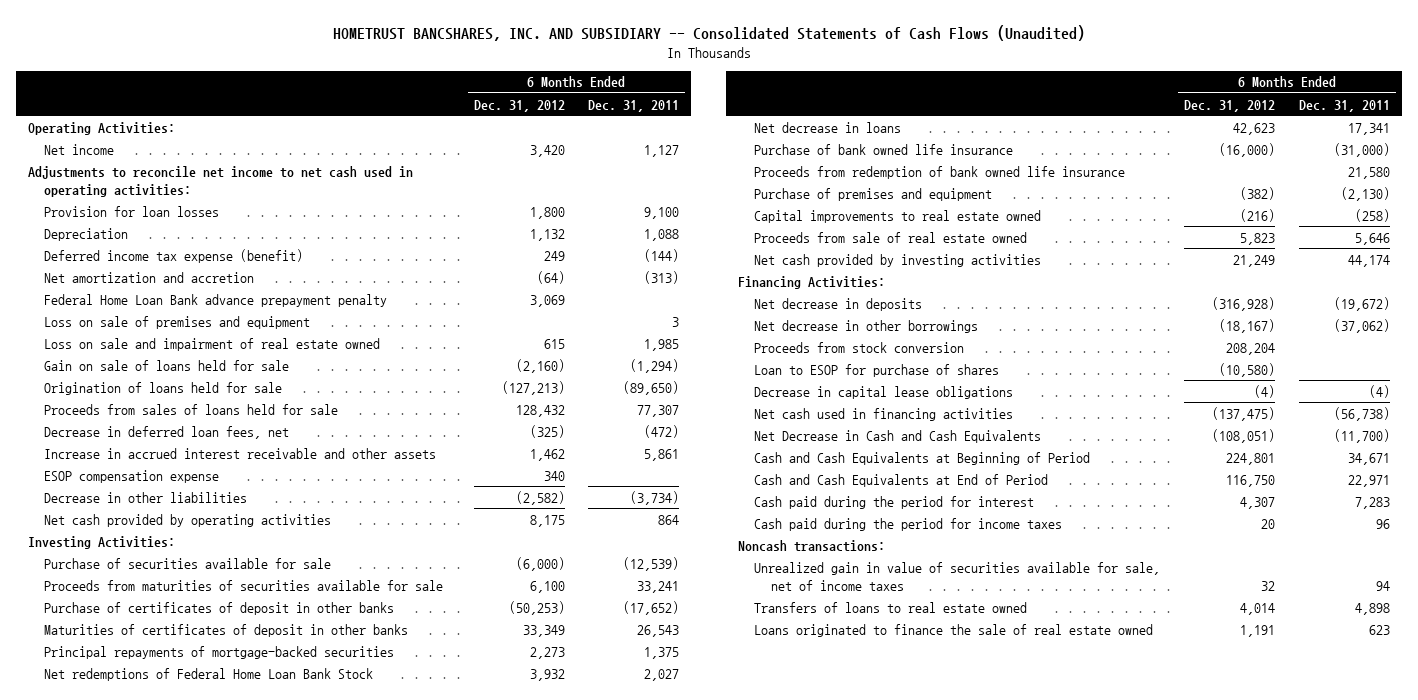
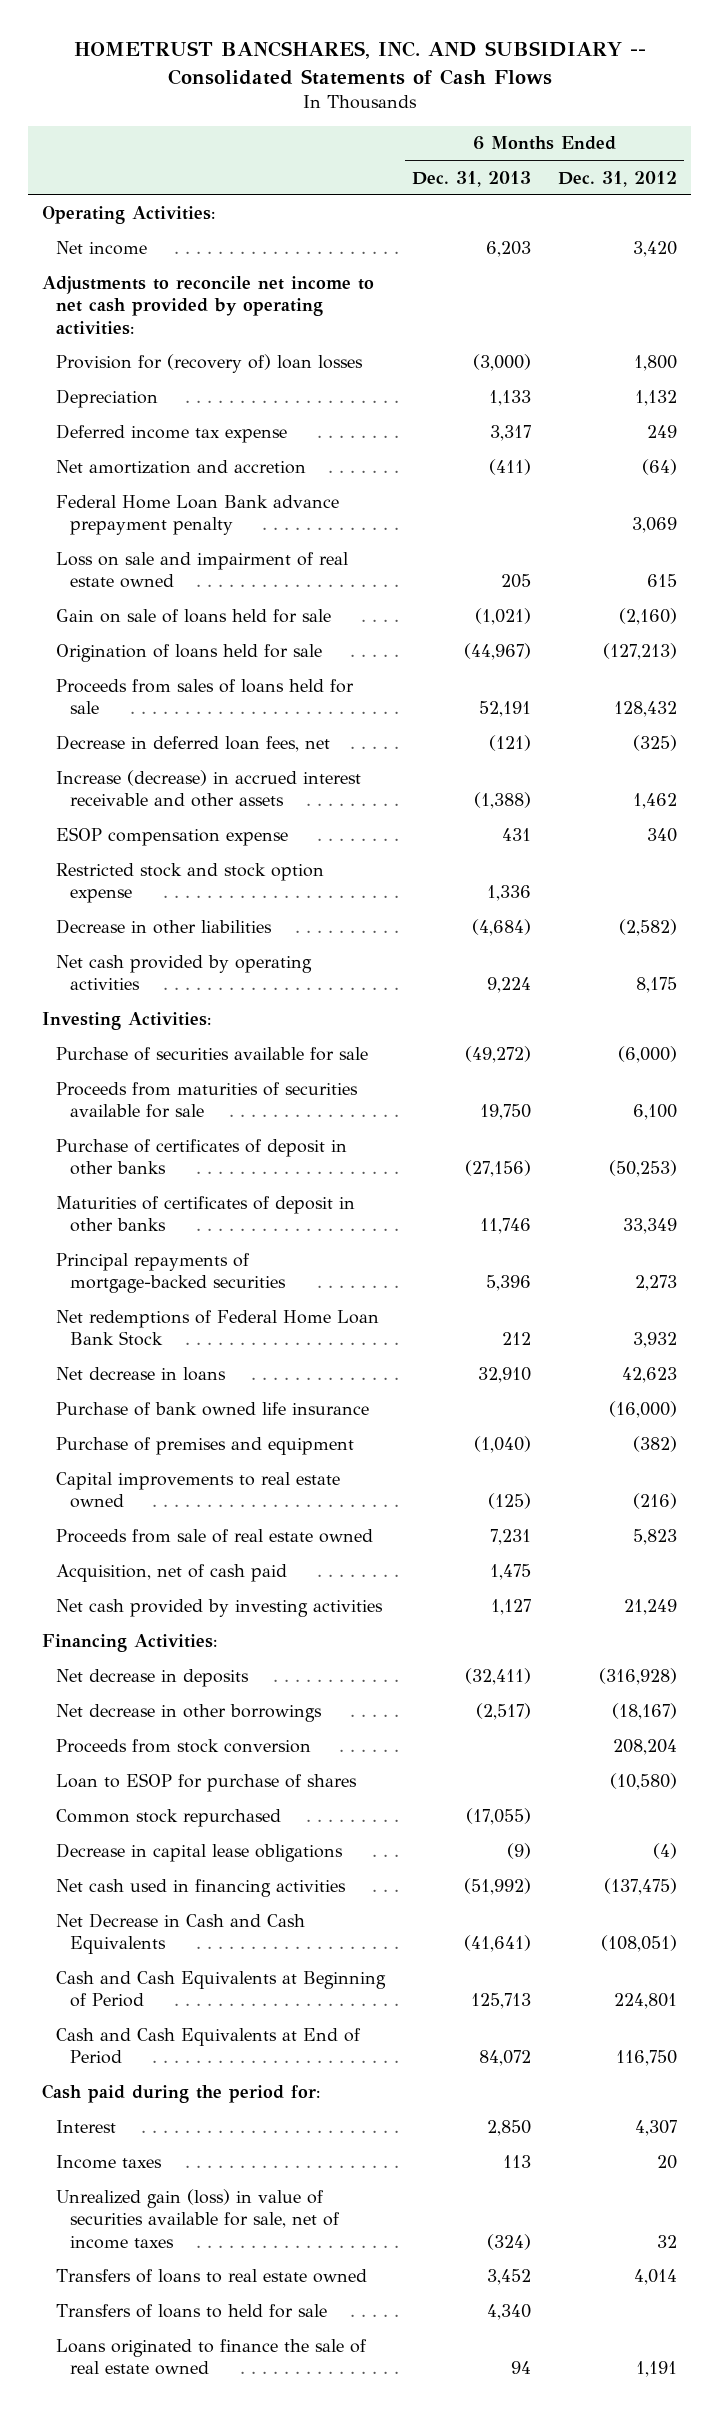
[332,24,1085,41] HOMETRUST BANCSHARES, INC. AND SUBSIDIARY -- Consolidated Statements of Cash Flows (Unaudited) -> [73,41,646,85] HOMETRUST BANCSHARES, INC. AND SUBSIDIARY -- Consolidated Statements of Cash Flows
[588,99,680,112] Dec. 31, 2011 -> none
none -> [412,170,532,187] Dec. 31, 2013
[27,165,413,197] Adjustments to reconcile net income to net cash used in operating activities: -> [41,276,374,335] Adjustments to reconcile net income to net cash provided by operating activities:
[43,205,219,217] Provision for loan losses -> [55,354,363,374] Provision for (recovery of) loan losses
[43,248,303,263] Deferred income tax expense (benefit) -> [55,424,287,444] Deferred income tax expense
[43,315,310,329] Loss on sale of premises and equipment -> none
[43,447,436,459] Increase in accrued interest receivable and other assets -> [55,770,361,808] Increase (decrease) in accrued interest receivable and other assets
none -> [55,863,324,904] Restricted stock and stock option expense
[754,165,1126,179] Proceeds from redemption of bank owned life insurance -> none
none -> [55,1564,287,1583] Acquisition, net of cash paid
none -> [55,1809,281,1828] Common stock repurchased
[738,539,886,552] Noncash transactions: -> none
none -> [41,2084,320,2104] Cash paid during the period for:
[754,495,1035,509] Cash paid during the period for interest -> [55,2120,116,2134] Interest
[754,517,1063,531] Cash paid during the period for income taxes -> [55,2155,162,2170] Income taxes
[754,561,1161,591] Unrealized gain in value of securities available for sale, net of income taxes -> [55,2189,341,2249] Unrealized gain (loss) in value of securities available for sale, net of income taxes
none -> [55,2304,327,2319] Transfers of loans to held for sale

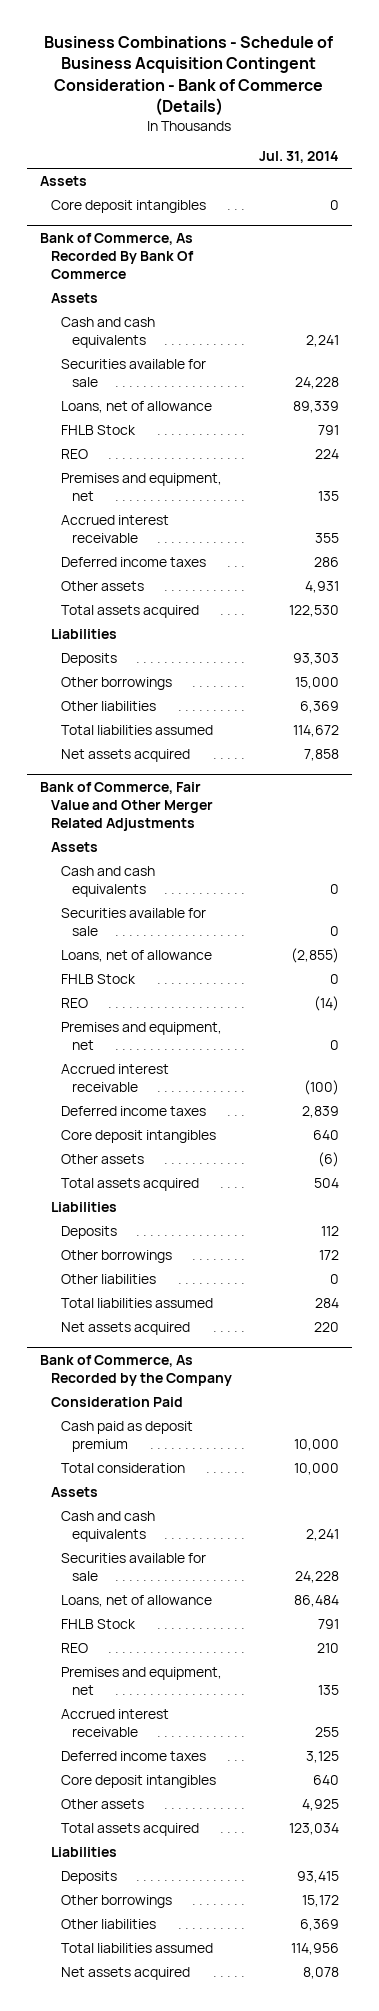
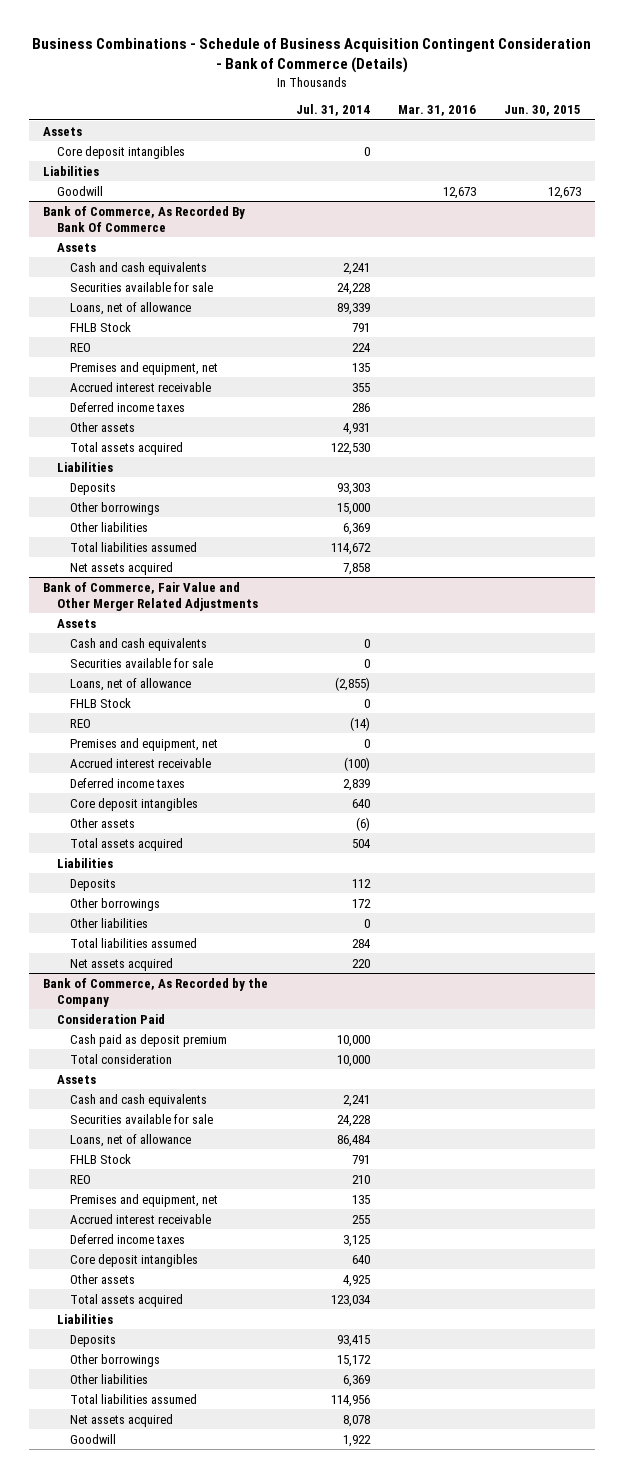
none -> [398,105,477,117] Mar. 31, 2016
none -> [504,105,582,117] Jun. 30, 2015
none -> [43,165,100,176] Liabilities
none -> [56,185,103,196] Goodwill
none -> [70,1433,117,1444] Goodwill

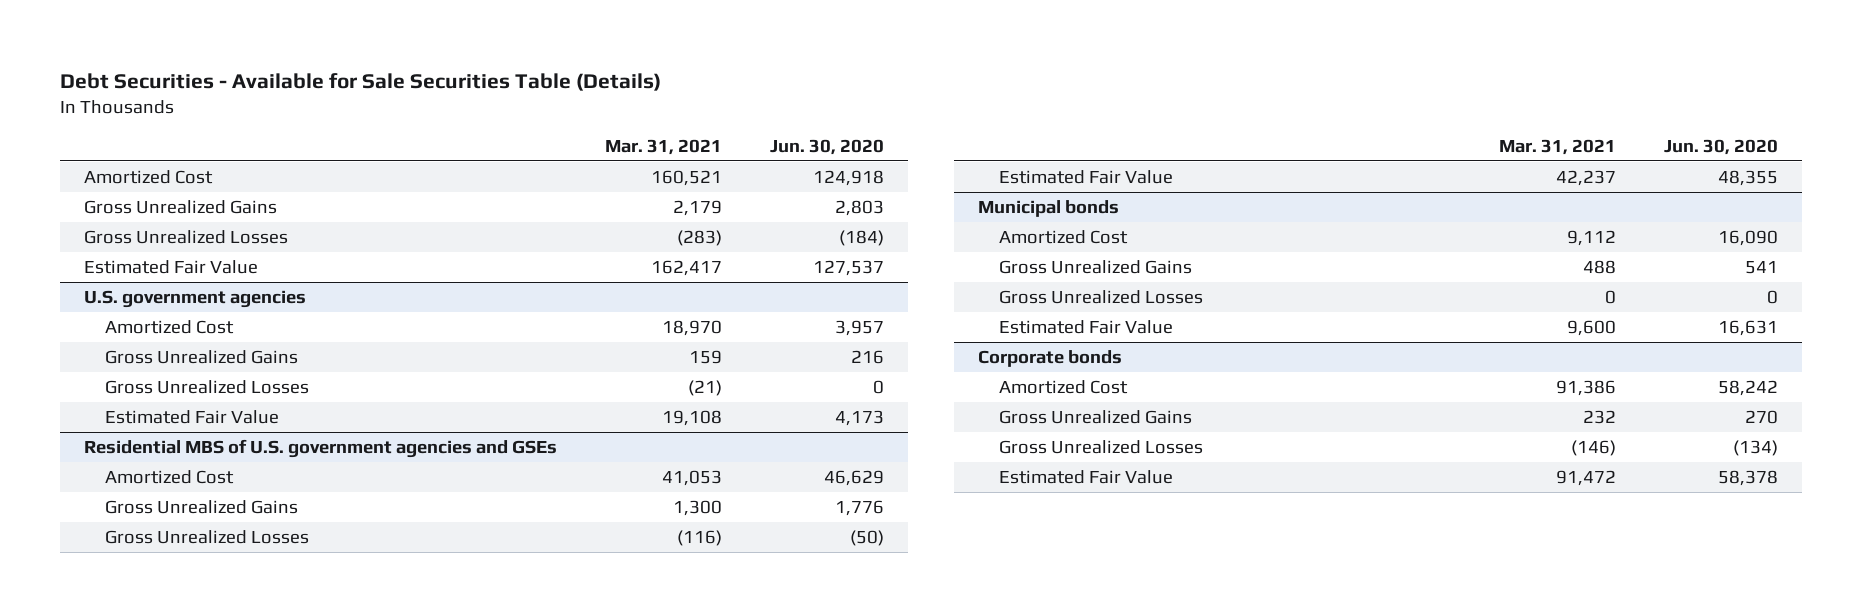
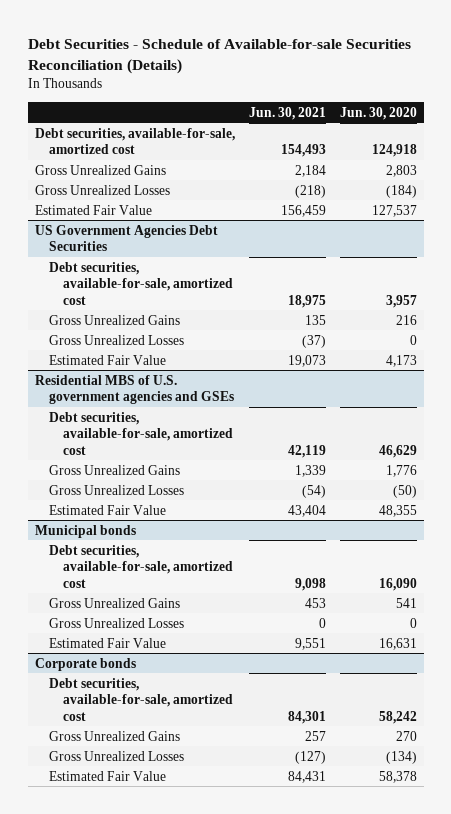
[59,73,661,92] Debt Securities - Available for Sale Securities Table (Details) -> [27,38,411,74] Debt Securities - Schedule of Available-for-sale Securities Reconciliation (Details)
[604,138,722,155] Mar. 31, 2021 -> none
none -> [248,106,326,120] Jun. 30, 2021
[83,169,213,184] Amortized Cost -> [34,127,235,155] Debt securities, available-for-sale, amortized cost
[83,289,306,308] U.S. government agencies -> [34,224,218,252] US Government Agencies Debt Securities
[104,319,234,334] Amortized Cost -> [48,261,234,305] Debt securities, available-for-sale, amortized cost
[104,469,234,484] Amortized Cost -> [48,411,234,455] Debt securities, available-for-sale, amortized cost
[998,229,1128,244] Amortized Cost -> [48,544,234,588] Debt securities, available-for-sale, amortized cost
[998,379,1128,394] Amortized Cost -> [48,677,234,721] Debt securities, available-for-sale, amortized cost

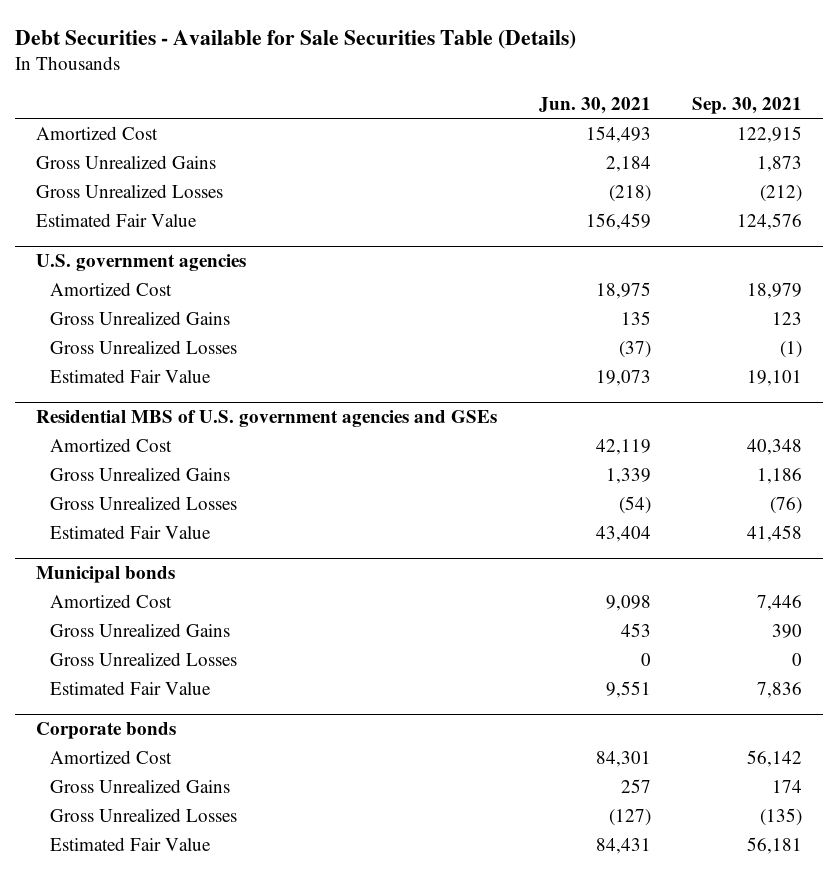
[27,38,411,74] Debt Securities - Schedule of Available-for-sale Securities Reconciliation (Details) -> [15,29,577,49] Debt Securities - Available for Sale Securities Table (Details)
[339,106,417,120] Jun. 30, 2020 -> none
none -> [691,96,802,114] Sep. 30, 2021
[34,127,235,155] Debt securities, available-for-sale, amortized cost -> [36,125,159,140] Amortized Cost
[34,224,218,252] US Government Agencies Debt Securities -> [36,253,247,271] U.S. government agencies
[48,261,234,305] Debt securities, available-for-sale, amortized cost -> [49,281,172,296] Amortized Cost
[48,411,234,455] Debt securities, available-for-sale, amortized cost -> [49,437,172,452] Amortized Cost
[48,544,234,588] Debt securities, available-for-sale, amortized cost -> [49,593,172,608] Amortized Cost
[48,677,234,721] Debt securities, available-for-sale, amortized cost -> [49,749,172,764] Amortized Cost

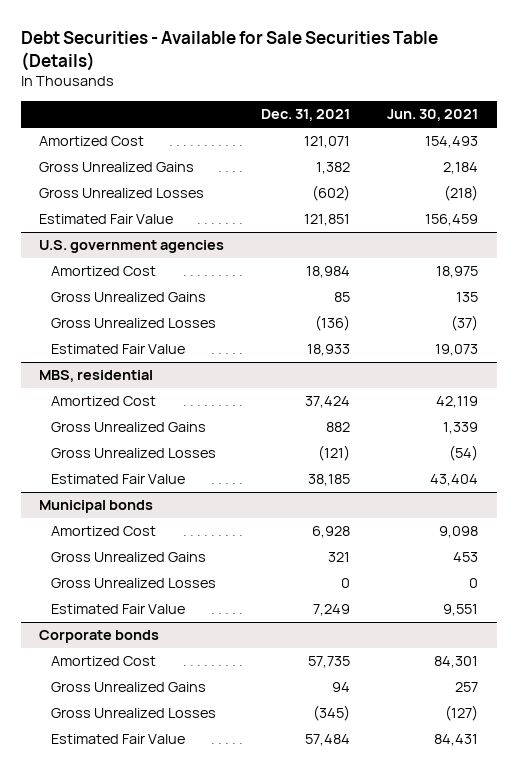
[691,96,802,114] Sep. 30, 2021 -> none
none -> [261,109,351,122] Dec. 31, 2021
[36,409,498,427] Residential MBS of U.S. government agencies and GSEs -> [39,370,154,383] MBS, residential

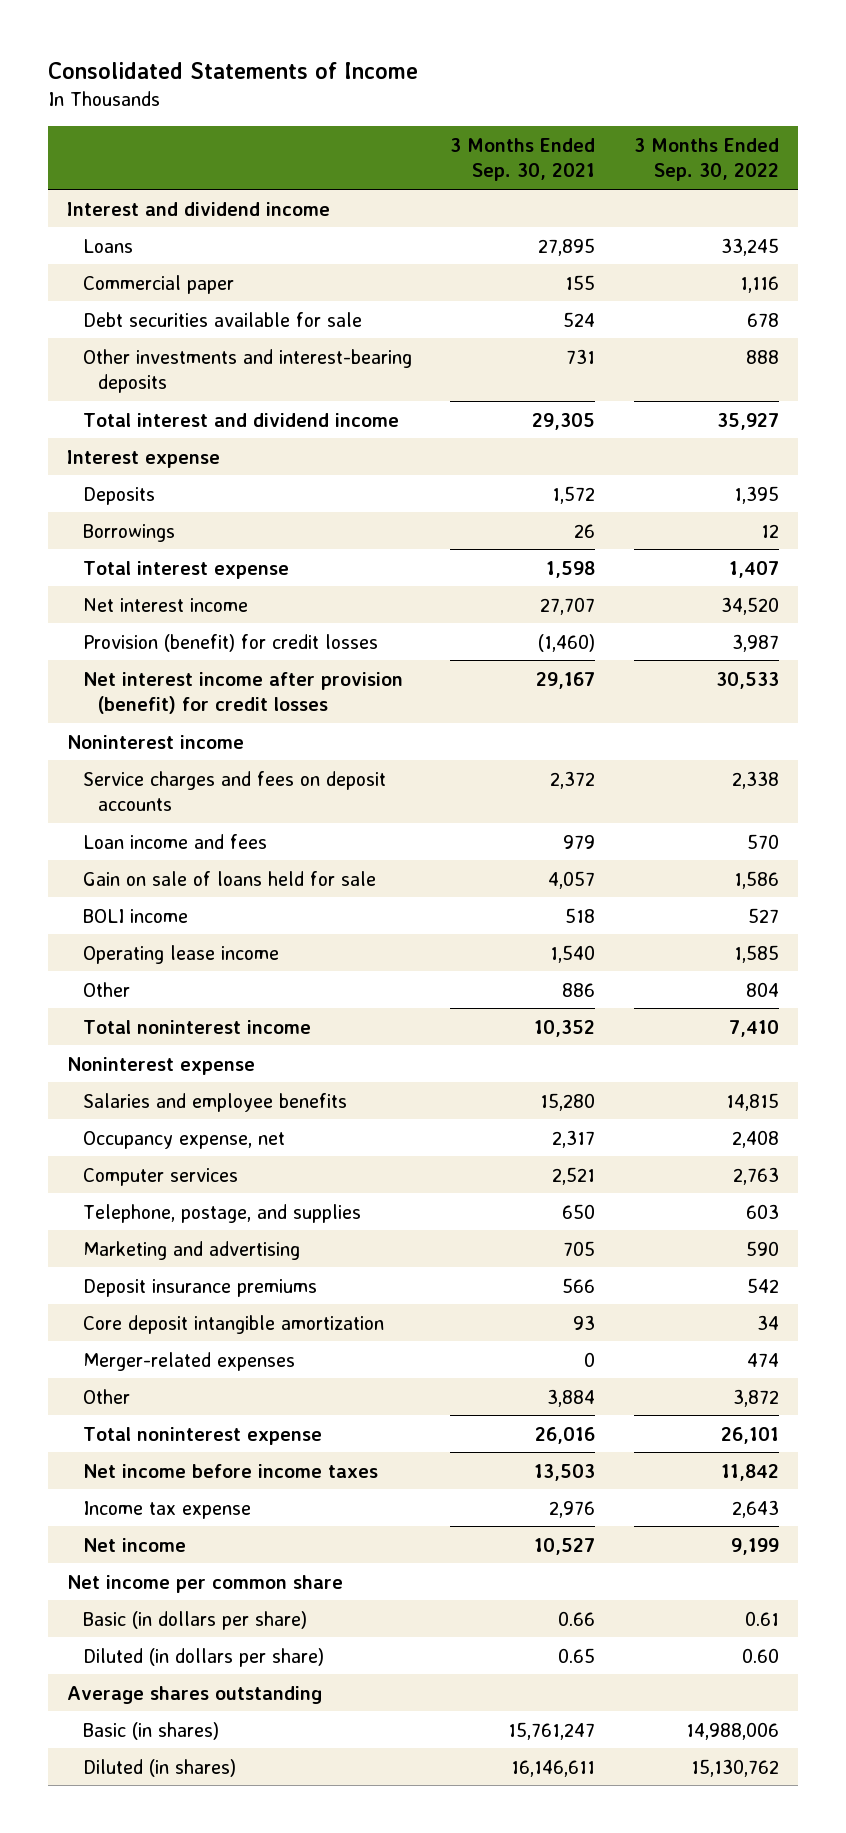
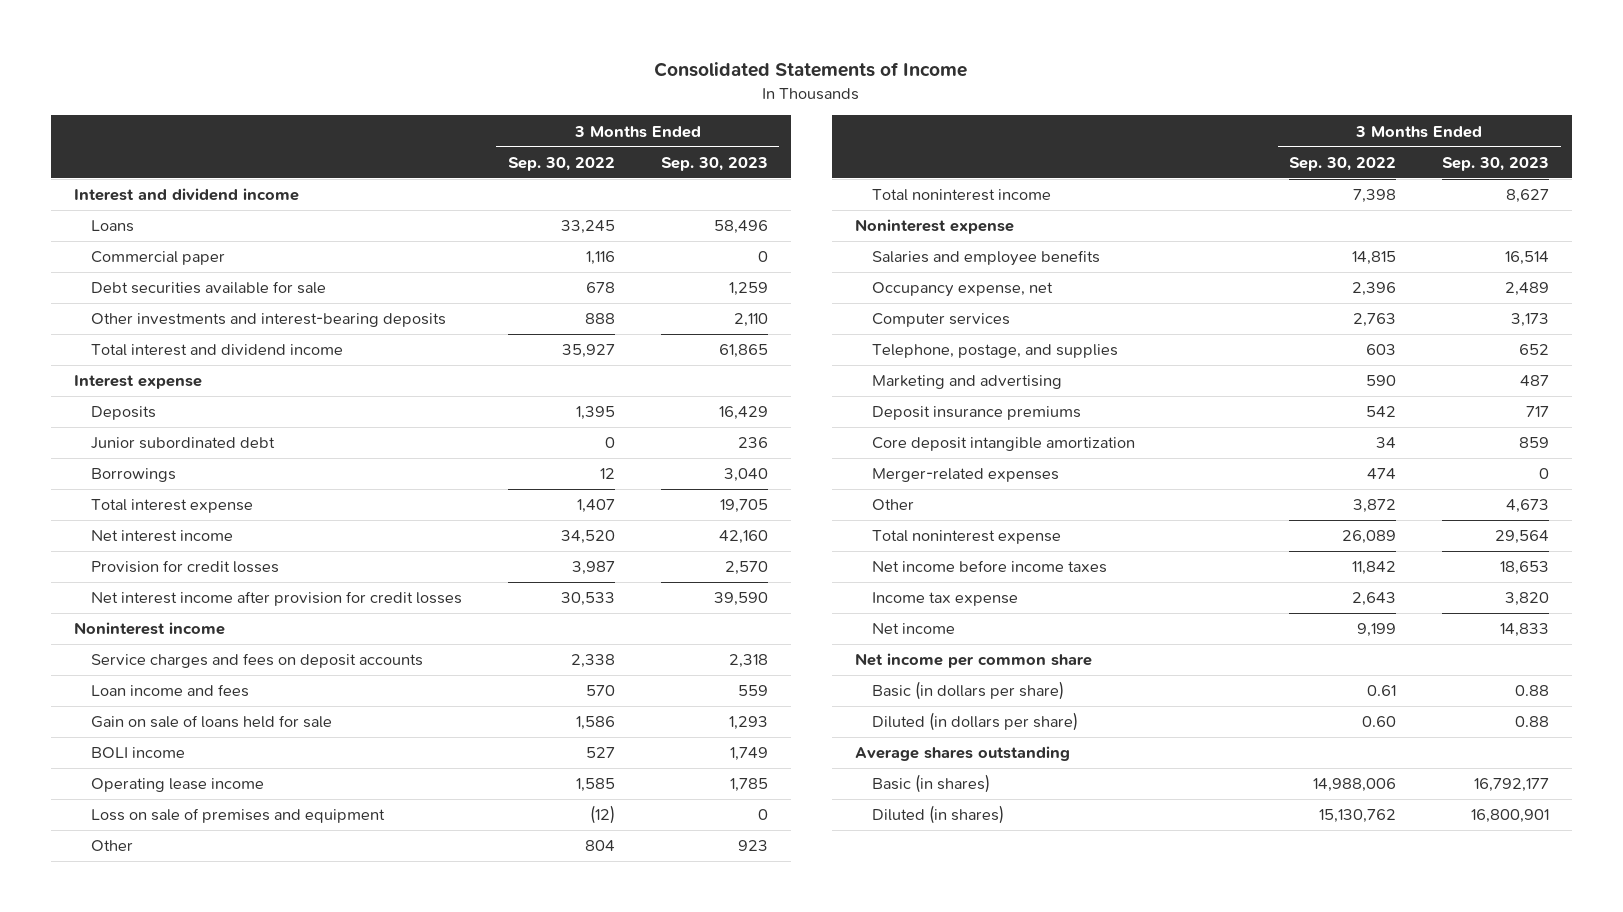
[450,137,596,182] 3 Months Ended Sep. 30, 2021 -> none
none -> [660,156,768,171] Sep. 30, 2023
none -> [90,437,275,450] Junior subordinated debt
[82,633,378,652] Provision (benefit) for credit losses -> [90,560,279,574] Provision for credit losses
[82,671,403,715] Net interest income after provision (benefit) for credit losses -> [90,591,462,607] Net interest income after provision for credit losses
none -> [90,808,385,824] Loss on sale of premises and equipment
[728,1019,779,1037] 7,410 -> [1353,189,1397,204] 7,398
[731,1129,779,1148] 2,408 -> [1352,282,1397,297] 2,396
[720,1426,779,1444] 26,101 -> [1342,530,1397,545] 26,089

